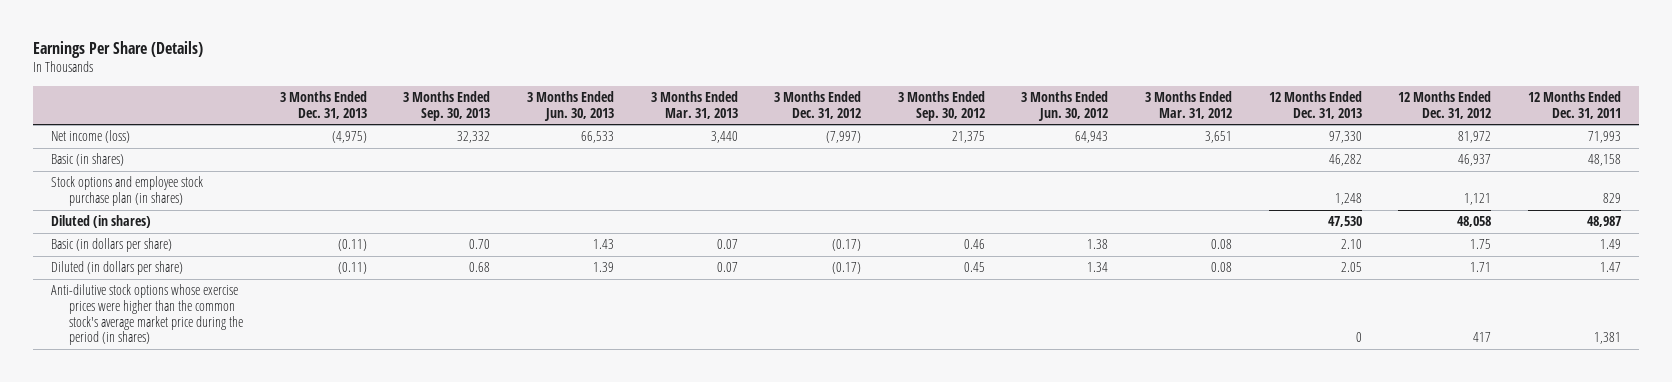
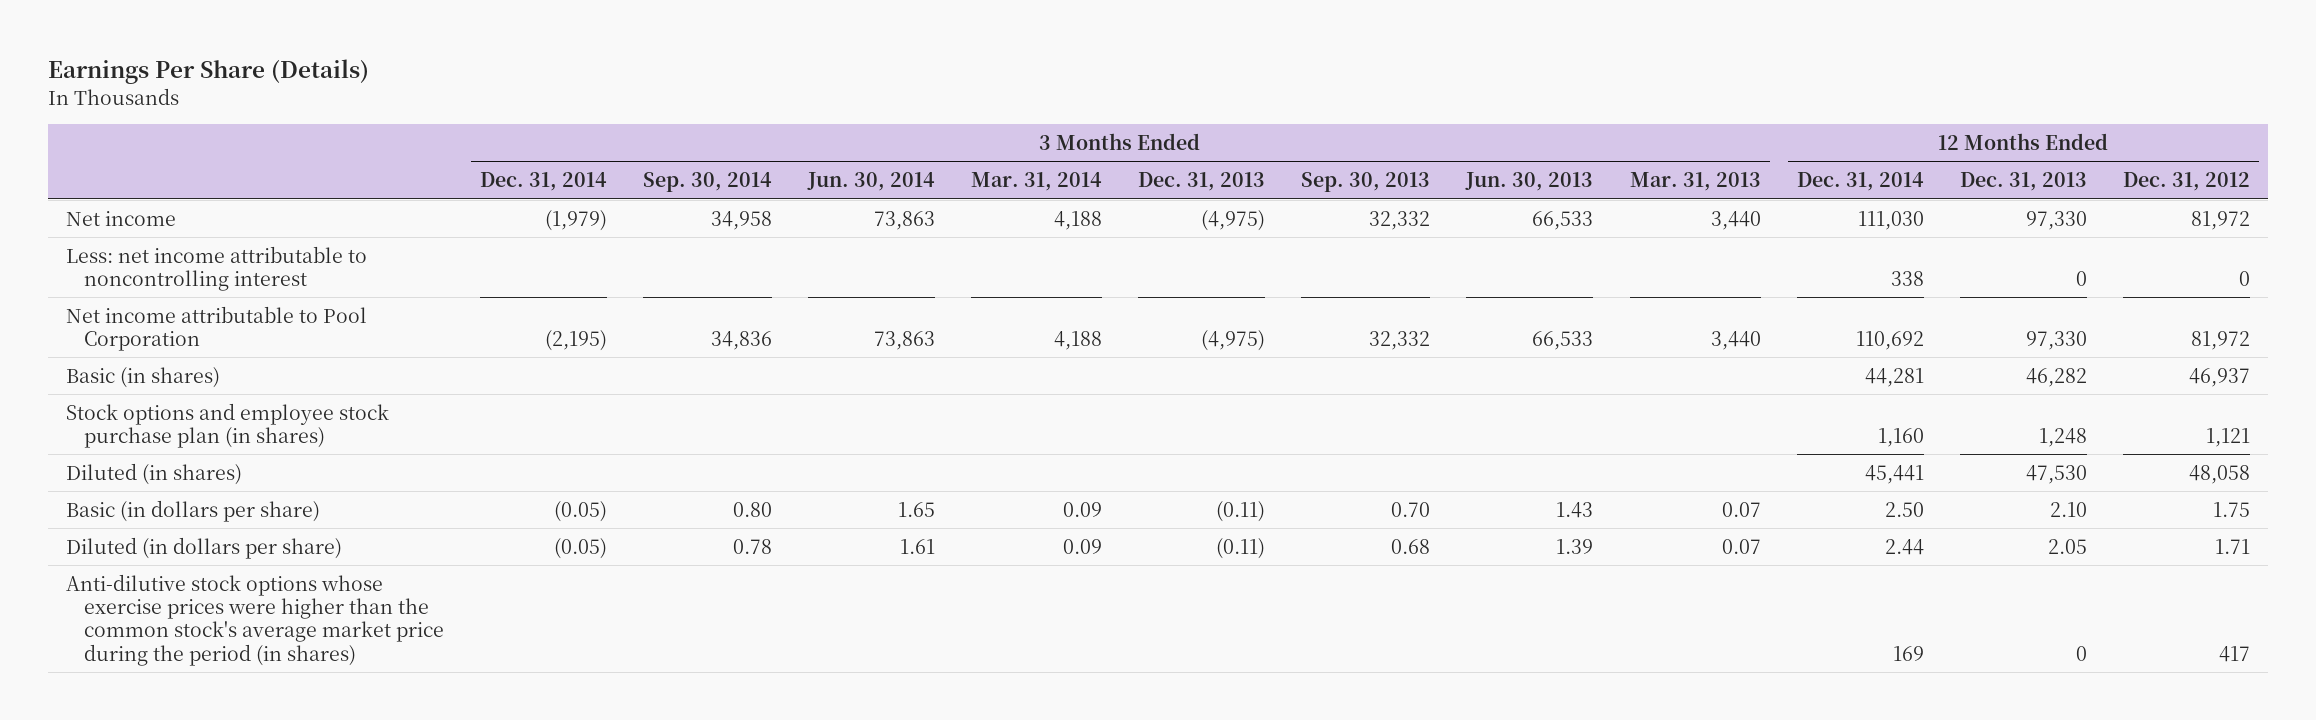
[774,91,862,119] 3 Months Ended Dec. 31, 2012 -> none
[897,91,985,121] 3 Months Ended Sep. 30, 2012 -> none
[1021,91,1109,121] 3 Months Ended Jun. 30, 2012 -> none
[1145,91,1233,119] 3 Months Ended Mar. 31, 2012 -> none
[1528,91,1622,119] 12 Months Ended Dec. 31, 2011 -> none
none -> [479,172,607,192] Dec. 31, 2014
none -> [642,172,772,193] Sep. 30, 2014
none -> [806,172,935,192] Jun. 30, 2014
none -> [971,172,1103,192] Mar. 31, 2014
none -> [1796,172,1924,192] Dec. 31, 2014
none -> [65,210,176,226] Net income
none -> [65,245,367,292] Less: net income attributable to noncontrolling interest
[51,130,131,144] Net income (loss) -> [65,305,367,352] Net income attributable to Pool Corporation

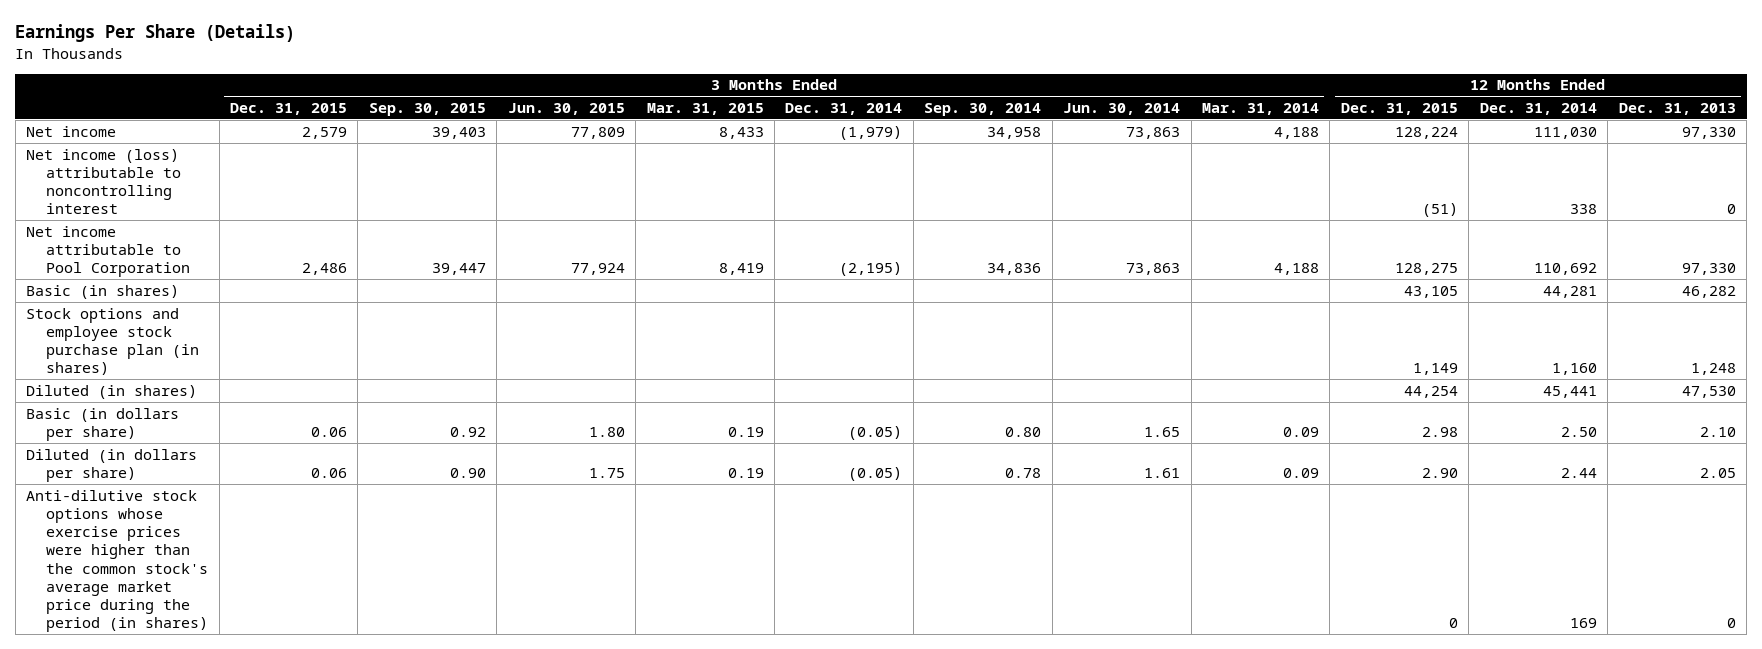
[1138,172,1266,192] Dec. 31, 2013 -> none
[1301,172,1431,193] Sep. 30, 2013 -> none
[1465,172,1594,192] Jun. 30, 2013 -> none
[1629,172,1761,192] Mar. 31, 2013 -> none
[2122,172,2250,192] Dec. 31, 2012 -> none
none -> [229,102,347,115] Dec. 31, 2015
none -> [368,102,486,116] Sep. 30, 2015
none -> [507,102,625,115] Jun. 30, 2015
none -> [646,102,764,115] Mar. 31, 2015
none -> [1340,102,1458,115] Dec. 31, 2015
[65,245,367,292] Less: net income attributable to noncontrolling interest -> [26,148,182,215] Net income (loss) attributable to noncontrolling interest

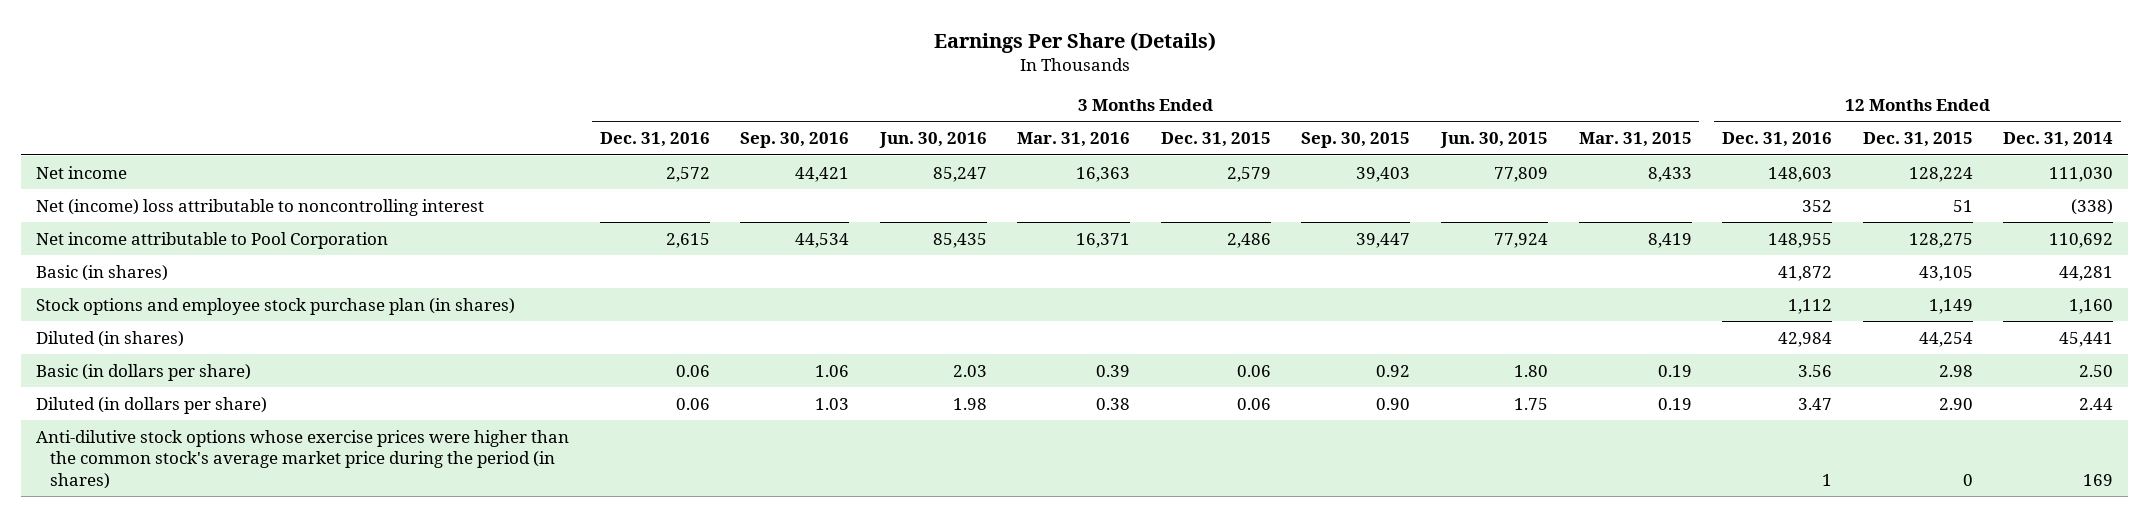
[785,102,903,115] Dec. 31, 2014 -> none
[924,102,1042,116] Sep. 30, 2014 -> none
[1063,102,1181,115] Jun. 30, 2014 -> none
[1202,102,1320,115] Mar. 31, 2014 -> none
[1618,102,1736,115] Dec. 31, 2013 -> none
none -> [599,132,710,148] Dec. 31, 2016
none -> [740,132,850,149] Sep. 30, 2016
none -> [878,132,987,149] Jun. 30, 2016
none -> [1017,132,1131,148] Mar. 31, 2016
none -> [1722,132,1833,148] Dec. 31, 2016
[26,148,182,215] Net income (loss) attributable to noncontrolling interest -> [36,198,485,216] Net (income) loss attributable to noncontrolling interest
[1421,203,1458,218] (51) -> [1952,199,1973,212] 51
[1569,204,1597,215] 338 -> [2071,198,2114,215] (338)

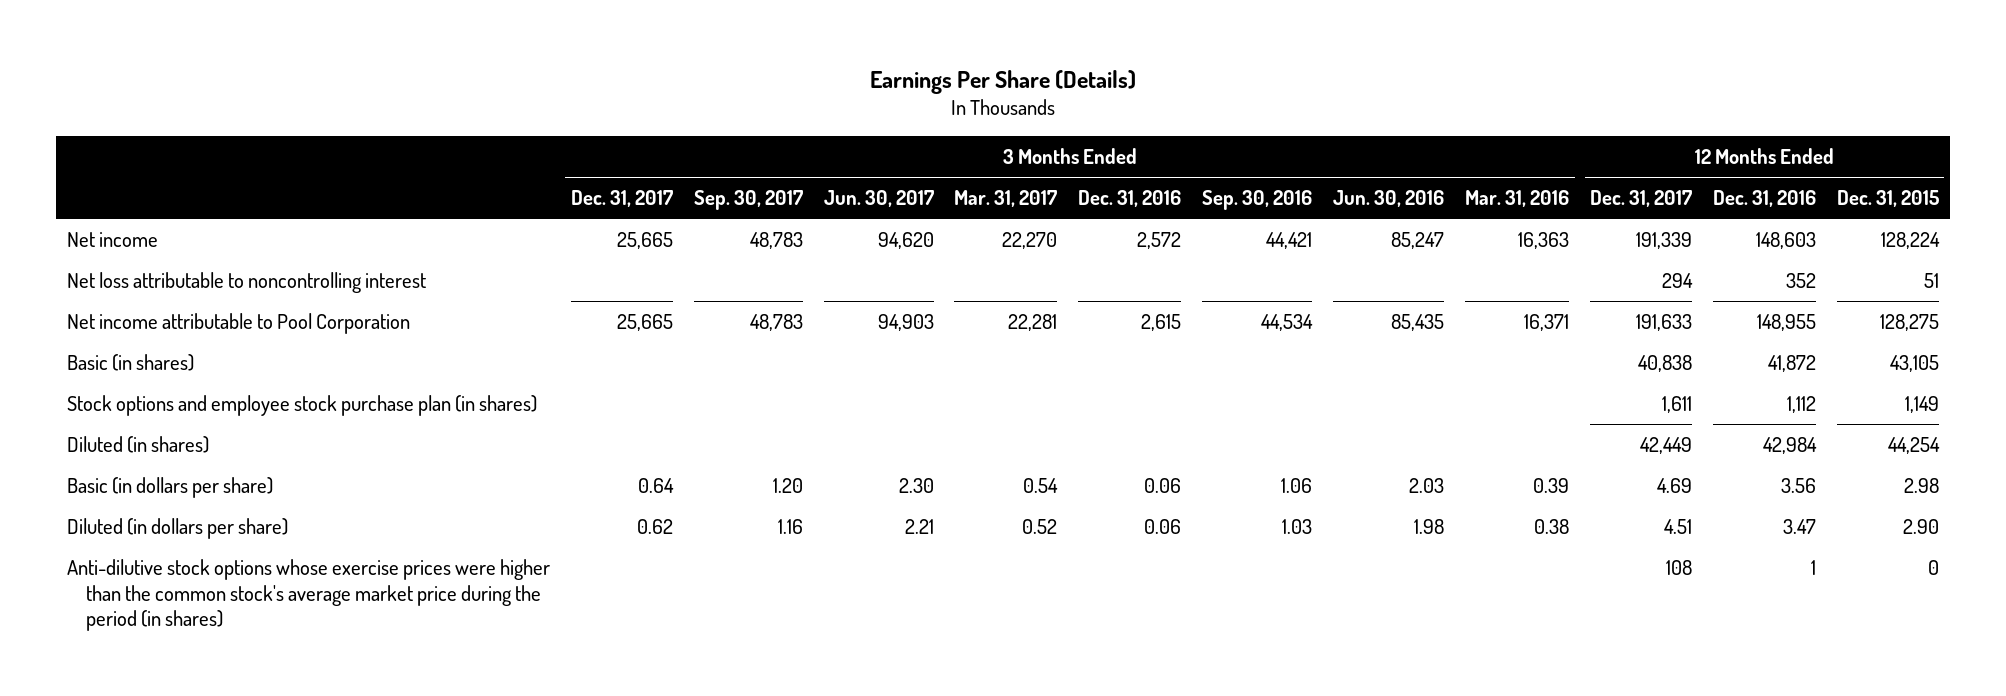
[1160,132,1271,148] Dec. 31, 2015 -> none
[1301,132,1411,149] Sep. 30, 2015 -> none
[1439,132,1548,149] Jun. 30, 2015 -> none
[1578,132,1692,148] Mar. 31, 2015 -> none
[2003,132,2114,148] Dec. 31, 2014 -> none
none -> [570,190,673,208] Dec. 31, 2017
none -> [693,190,803,211] Sep. 30, 2017
none -> [823,190,934,208] Jun. 30, 2017
none -> [954,190,1058,208] Mar. 31, 2017
none -> [1590,190,1693,208] Dec. 31, 2017
[36,198,485,216] Net (income) loss attributable to noncontrolling interest -> [66,272,426,294] Net loss attributable to noncontrolling interest

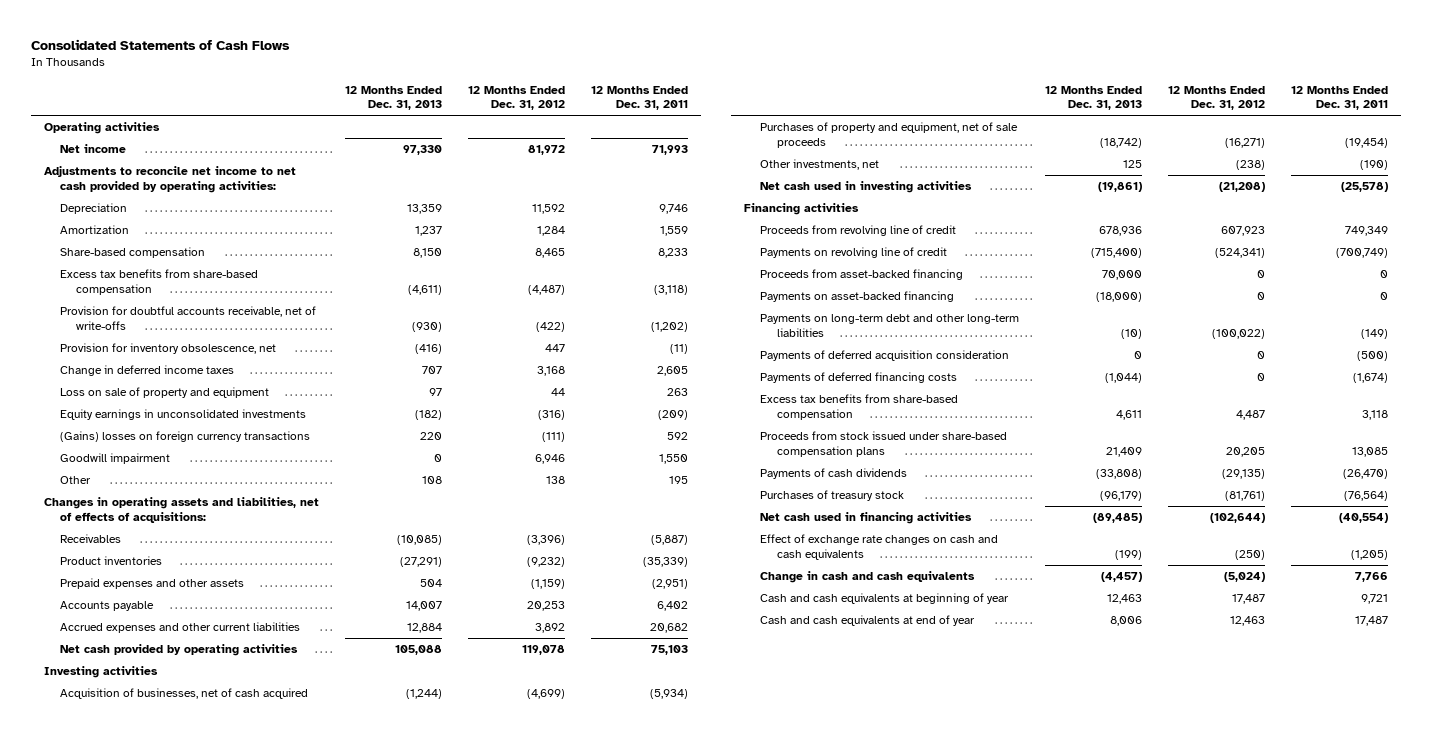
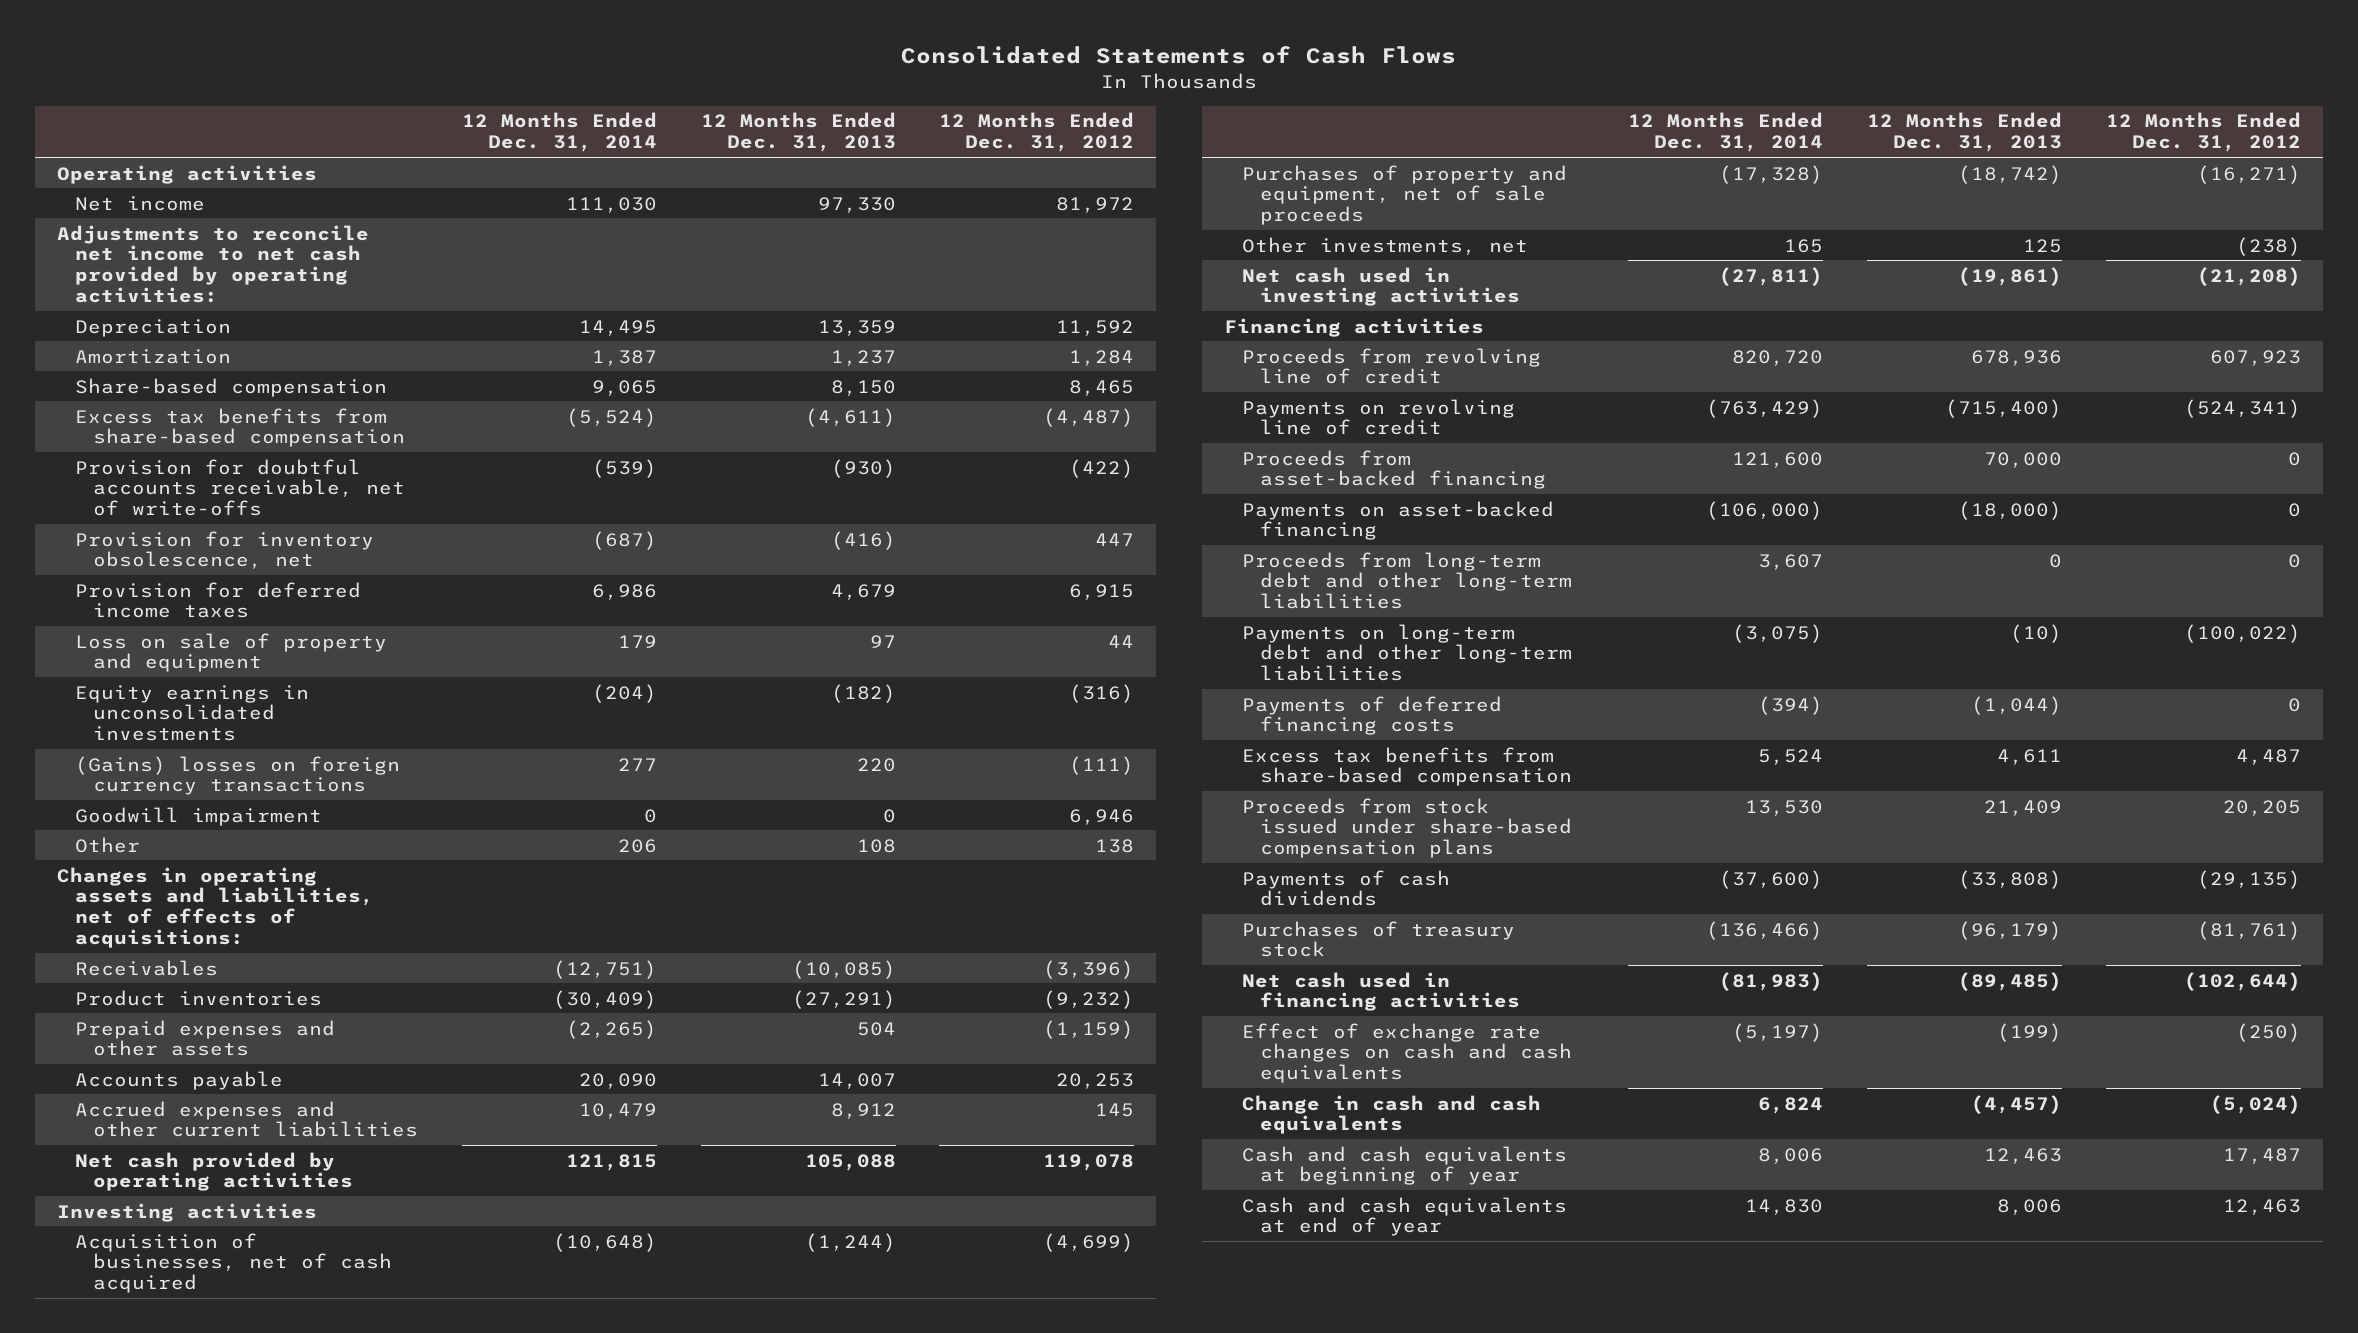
[590,85,688,111] 12 Months Ended Dec. 31, 2011 -> none
none -> [461,112,657,153] 12 Months Ended Dec. 31, 2014
[60,365,235,377] Change in deferred income taxes -> [75,581,362,619] Provision for deferred income taxes
[422,366,443,375] 707 -> [830,583,896,600] 4,679
[536,366,565,377] 3,168 -> [1069,583,1135,600] 6,915
[407,623,443,634] 12,884 -> [830,1102,896,1119] 8,912
[534,623,565,634] 3,892 -> [1095,1102,1135,1117] 145
none -> [1241,551,1572,610] Proceeds from long-term debt and other long-term liabilities
[760,350,1010,362] Payments of deferred acquisition consideration -> none

